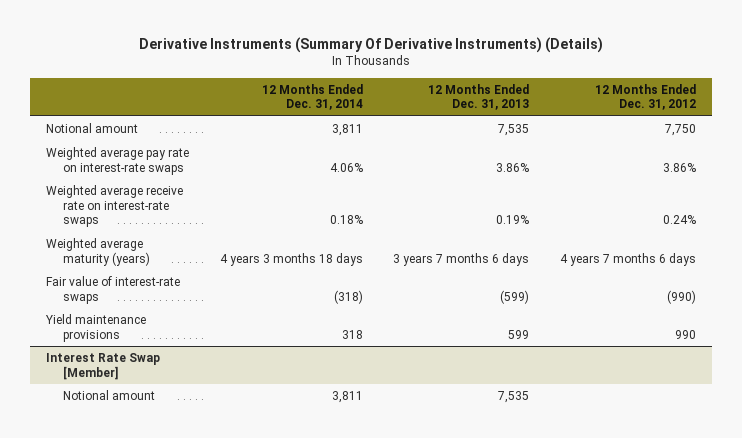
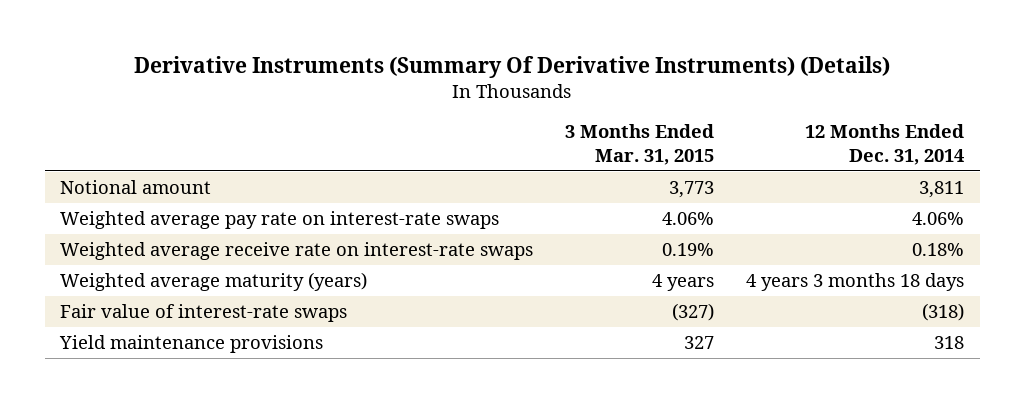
[428,83,530,111] 12 Months Ended Dec. 31, 2013 -> none
[595,83,697,111] 12 Months Ended Dec. 31, 2012 -> none
none -> [565,124,715,165] 3 Months Ended Mar. 31, 2015
[45,353,160,380] Interest Rate Swap [Member] -> none
[62,390,155,401] Notional amount -> none

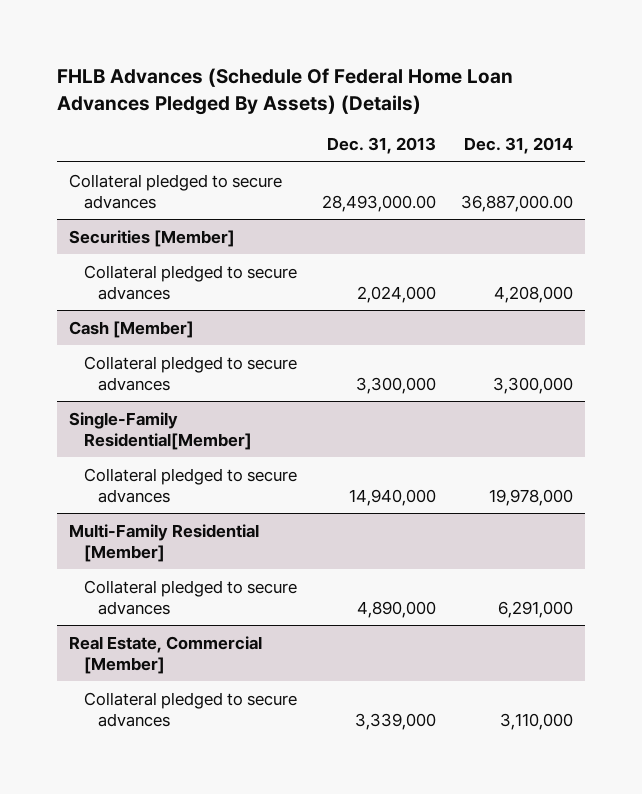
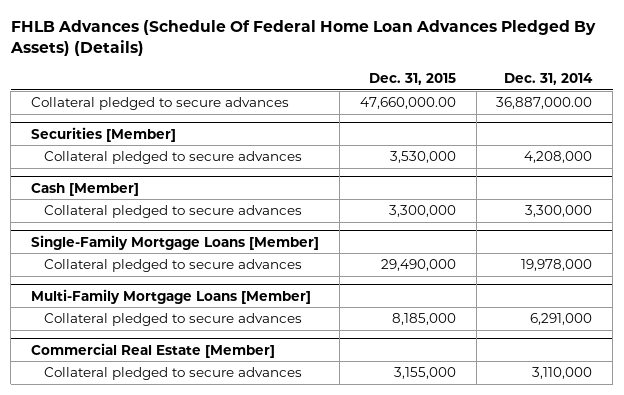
[326,137,436,155] Dec. 31, 2013 -> none
none -> [368,73,456,86] Dec. 31, 2015
[69,411,252,450] Single-Family Residential[Member] -> [31,234,320,250] Single-Family Mortgage Loans [Member]
[69,523,260,562] Multi-Family Residential [Member] -> [31,288,312,304] Multi-Family Mortgage Loans [Member]
[69,635,263,674] Real Estate, Commercial [Member] -> [31,342,276,358] Commercial Real Estate [Member]

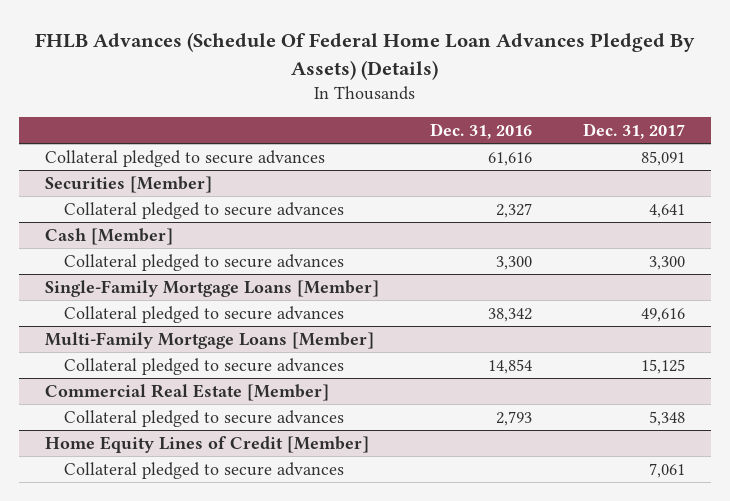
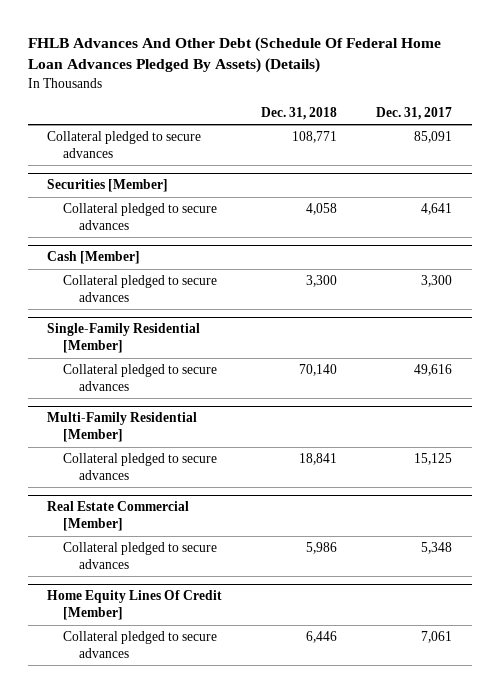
[35,32,696,80] FHLB Advances (Schedule Of Federal Home Loan Advances Pledged By Assets) (Details) -> [27,37,441,74] FHLB Advances And Other Debt (Schedule Of Federal Home Loan Advances Pledged By Assets) (Details)
[430,123,533,140] Dec. 31, 2016 -> none
none -> [261,107,338,121] Dec. 31, 2018
[44,280,379,298] Single-Family Mortgage Loans [Member] -> [47,323,201,354] Single-Family Residential [Member]
[44,332,374,350] Multi-Family Mortgage Loans [Member] -> [47,412,198,443] Multi-Family Residential [Member]
[44,384,329,402] Commercial Real Estate [Member] -> [47,501,190,532] Real Estate Commercial [Member]
[44,436,369,454] Home Equity Lines of Credit [Member] -> [47,590,223,621] Home Equity Lines Of Credit [Member]

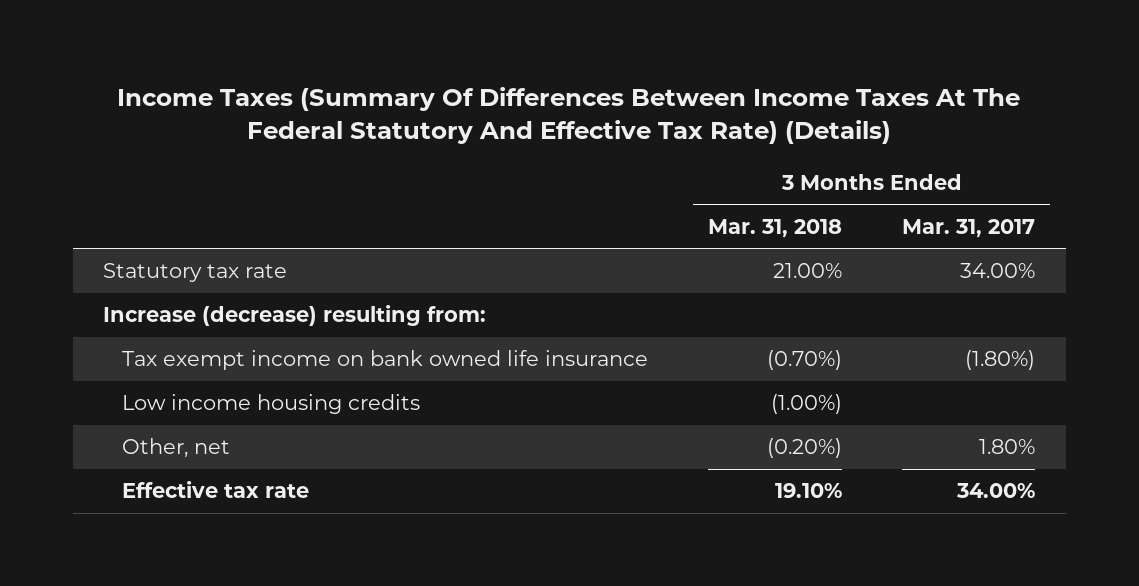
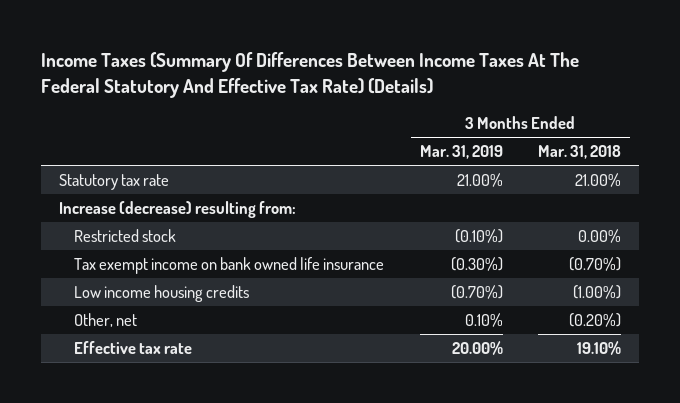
[902,218,1036,238] Mar. 31, 2017 -> none
none -> [419,145,503,160] Mar. 31, 2019
none -> [74,229,177,243] Restricted stock

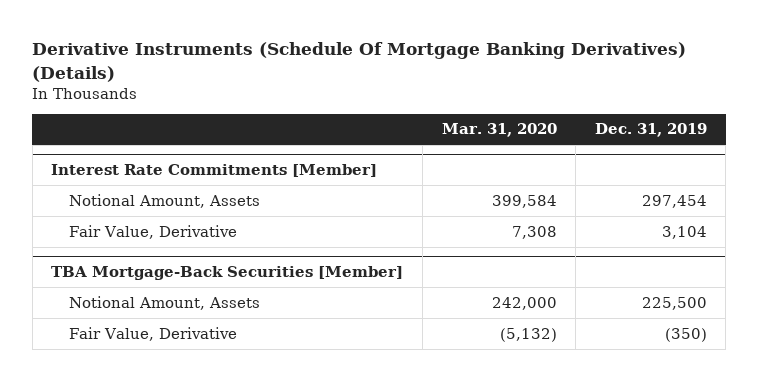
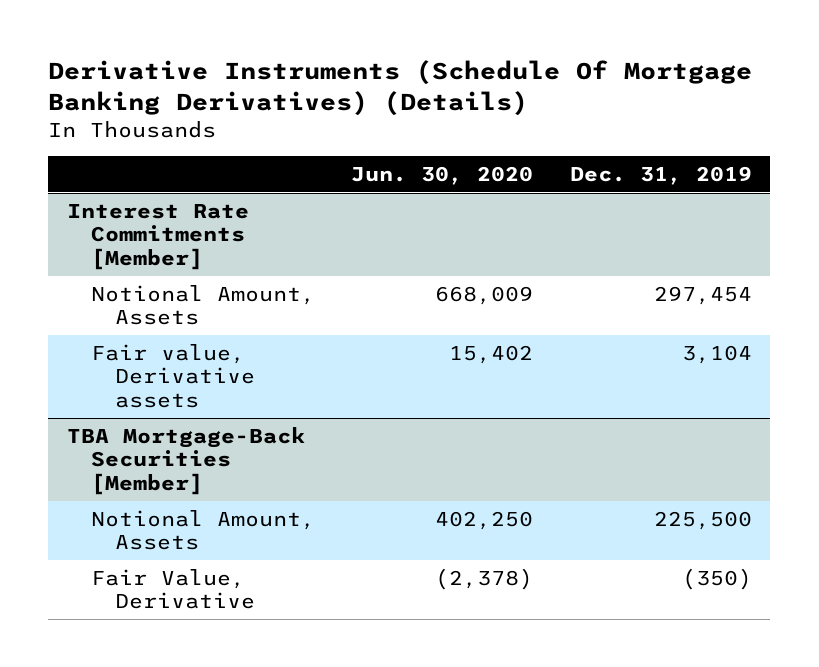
[441,123,557,138] Mar. 31, 2020 -> none
none -> [351,165,534,185] Jun. 30, 2020
[69,224,238,239] Fair Value, Derivative -> [90,343,255,409] Fair value, Derivative assets

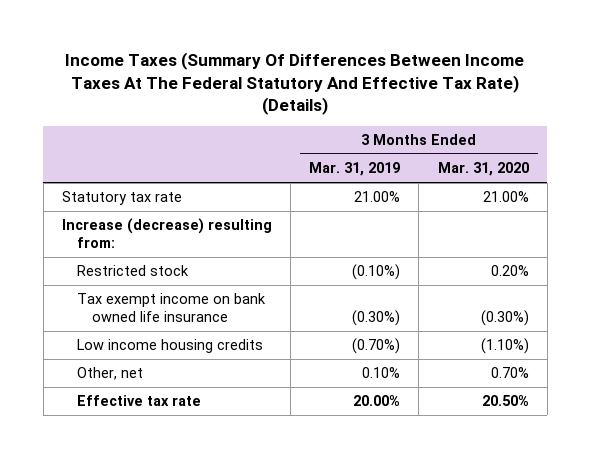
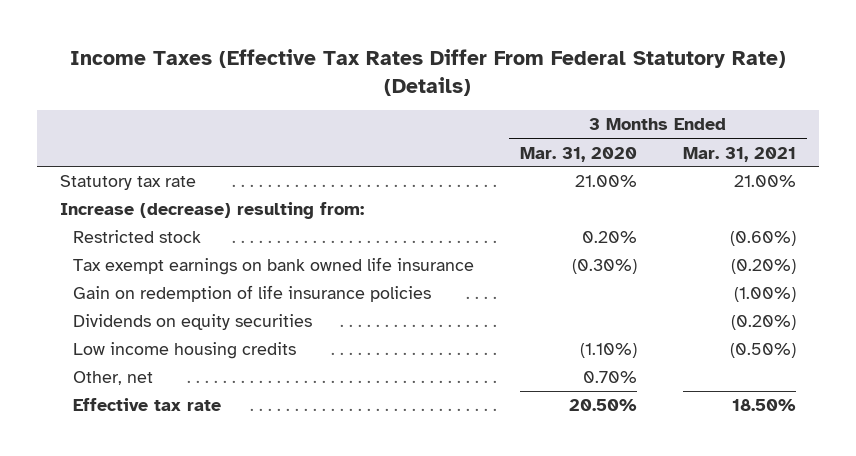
[65,51,525,116] Income Taxes (Summary Of Differences Between Income Taxes At The Federal Statutory And Effective Tax Rate) (Details) -> [70,48,787,96] Income Taxes (Effective Tax Rates Differ From Federal Statutory Rate) (Details)
[309,162,401,177] Mar. 31, 2019 -> none
none -> [682,146,796,162] Mar. 31, 2021
[76,293,266,323] Tax exempt income on bank owned life insurance -> [73,257,475,276] Tax exempt earnings on bank owned life insurance
none -> [73,285,432,303] Gain on redemption of life insurance policies
none -> [73,314,313,331] Dividends on equity securities

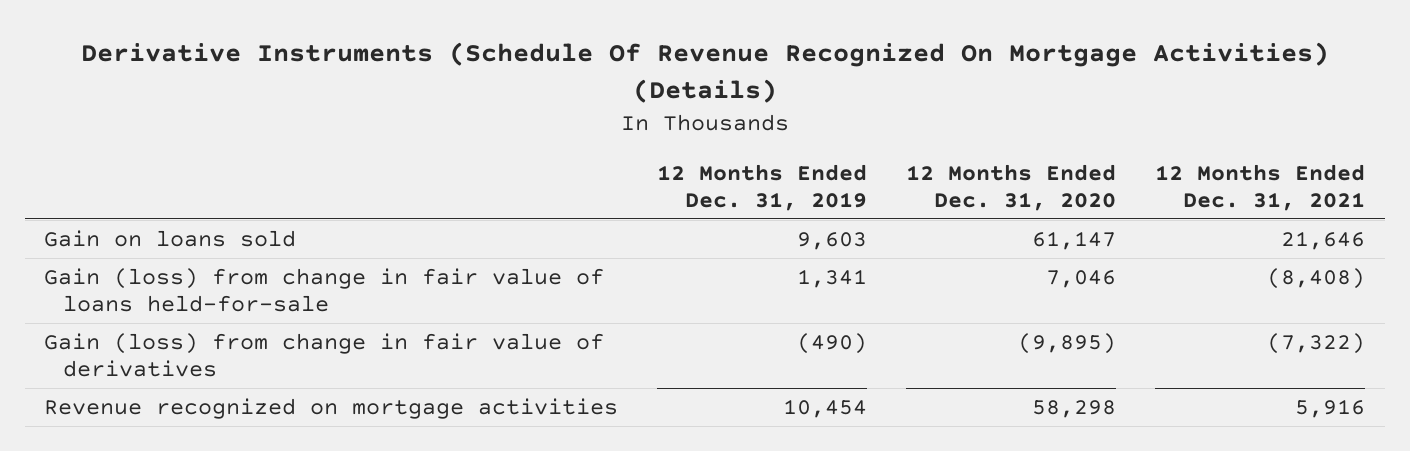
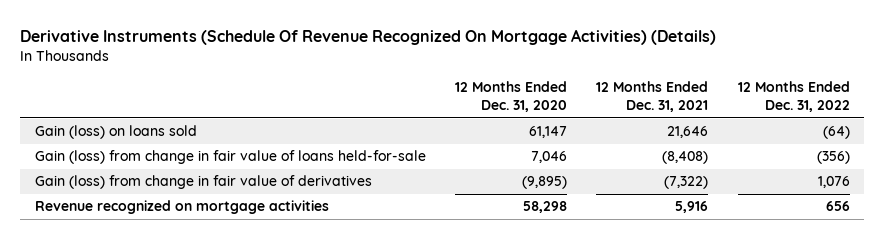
[657,163,868,211] 12 Months Ended Dec. 31, 2019 -> none
none -> [737,81,850,113] 12 Months Ended Dec. 31, 2022
[44,230,297,248] Gain on loans sold -> [34,125,197,140] Gain (loss) on loans sold

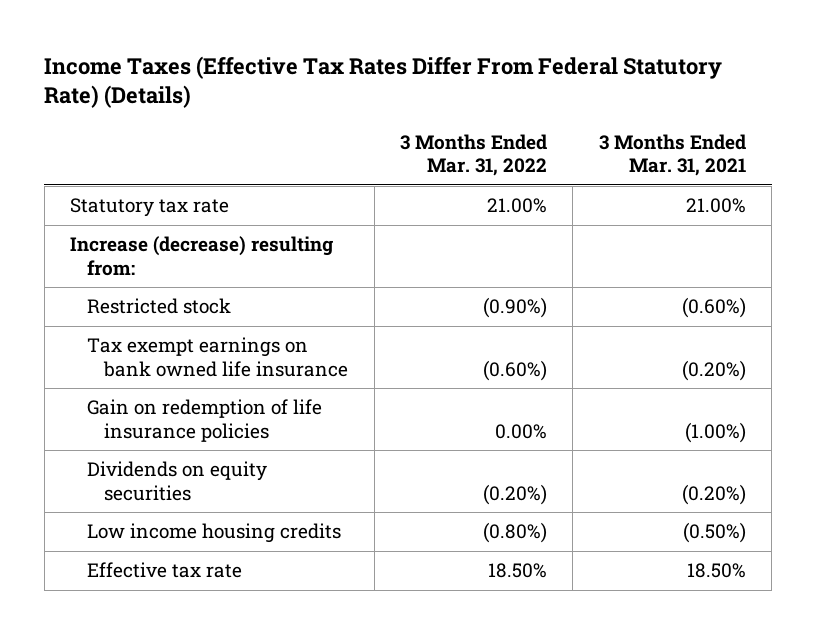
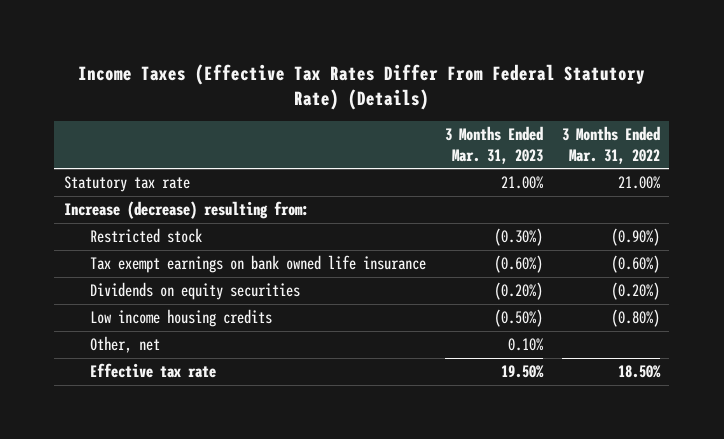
[598,133,746,177] 3 Months Ended Mar. 31, 2021 -> none
none -> [444,126,543,164] 3 Months Ended Mar. 31, 2023
[87,399,323,442] Gain on redemption of life insurance policies -> none
none -> [89,336,160,354] Other, net

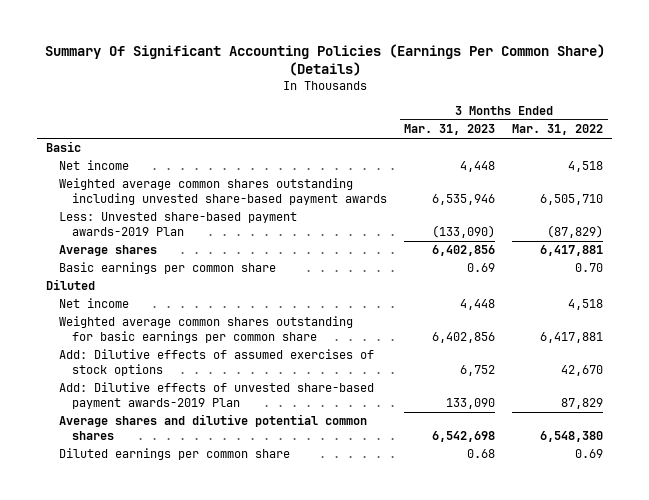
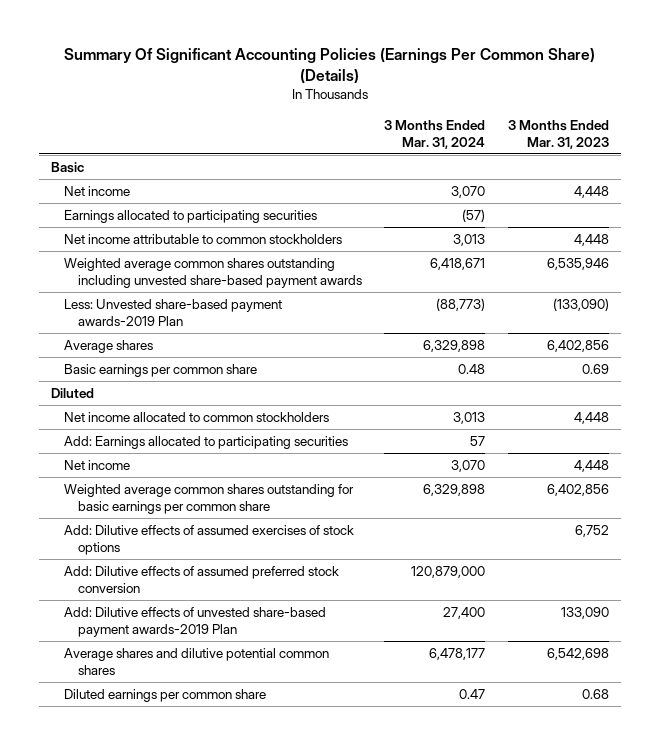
[512,124,604,136] Mar. 31, 2022 -> none
none -> [384,119,486,149] 3 Months Ended Mar. 31, 2024
none -> [64,209,318,223] Earnings allocated to participating securities
none -> [64,233,343,244] Net income attributable to common stockholders
none -> [64,411,330,422] Net income allocated to common stockholders
none -> [64,435,349,449] Add: Earnings allocated to participating securities
none -> [64,565,340,594] Add: Dilutive effects of assumed preferred stock conversion

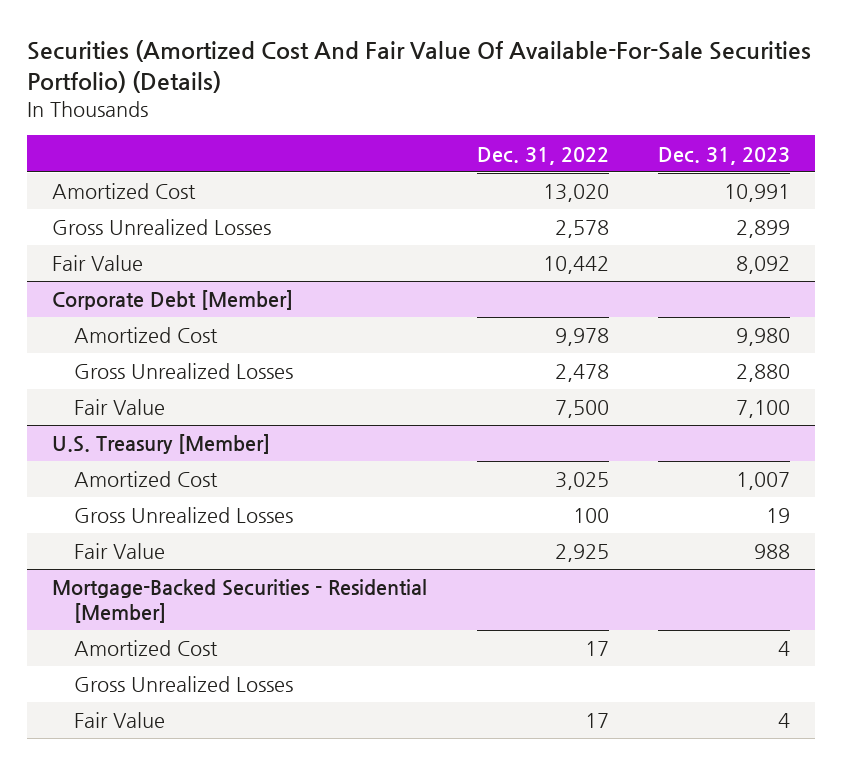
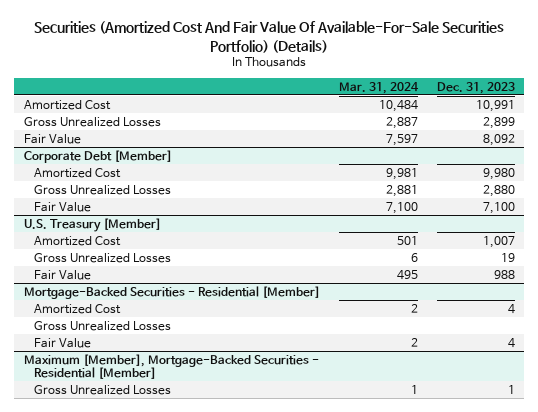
[476,146,609,165] Dec. 31, 2022 -> none
none -> [338,81,419,94] Mar. 31, 2024
none -> [23,353,319,380] Maximum [Member], Mortgage-Backed Securities - Residential [Member]
none -> [33,384,171,395] Gross Unrealized Losses

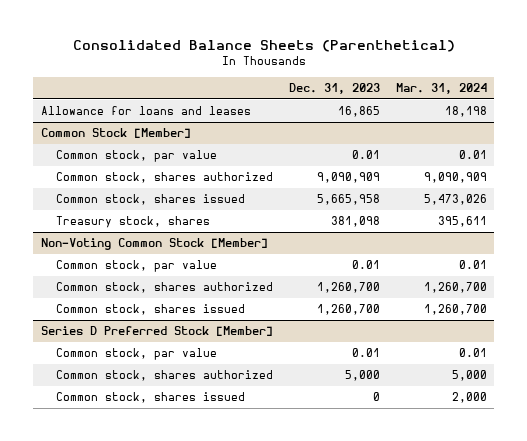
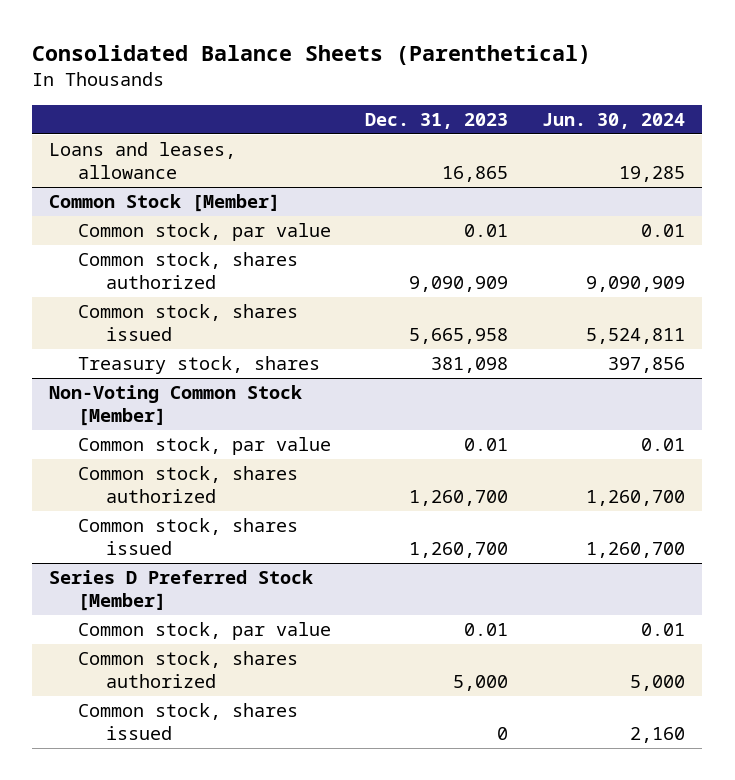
[395,82,487,94] Mar. 31, 2024 -> none
none -> [542,113,686,130] Jun. 30, 2024
[40,106,251,116] Allowance for loans and leases -> [49,142,237,180] Loans and leases, allowance

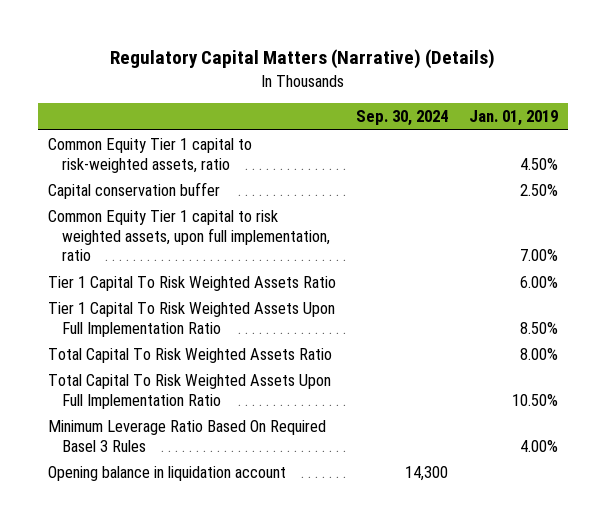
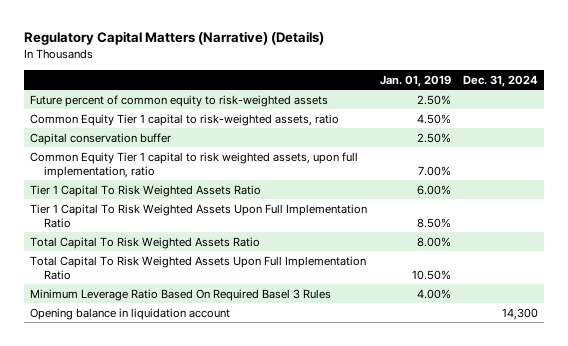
[356,110,449,127] Sep. 30, 2024 -> none
none -> [462,74,538,87] Dec. 31, 2024
none -> [30,94,329,107] Future percent of common equity to risk-weighted assets

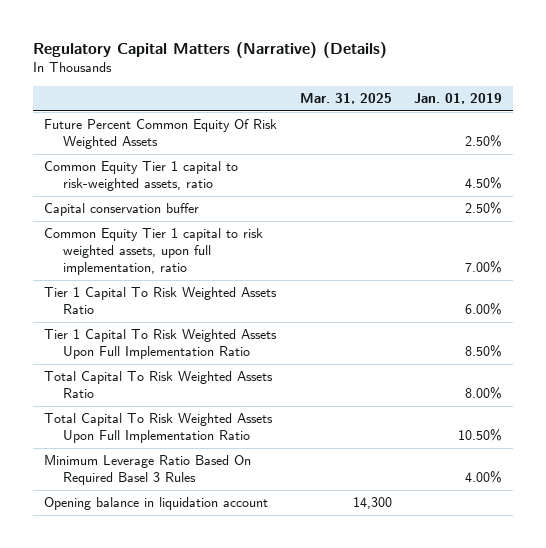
[462,74,538,87] Dec. 31, 2024 -> none
none -> [299,92,392,104] Mar. 31, 2025
[30,94,329,107] Future percent of common equity to risk-weighted assets -> [44,119,278,150] Future Percent Common Equity Of Risk Weighted Assets

